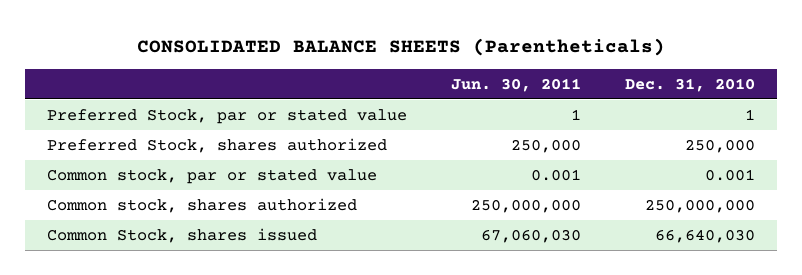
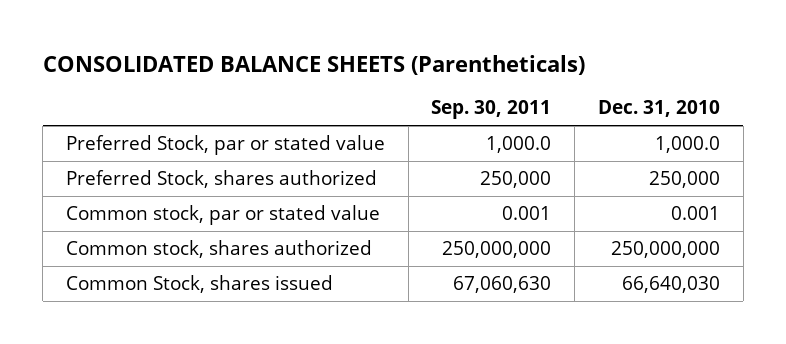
[450,77,581,92] Jun. 30, 2011 -> none
none -> [431,100,552,120] Sep. 30, 2011
[744,109,755,121] 1 -> [654,136,720,154] 1,000.0

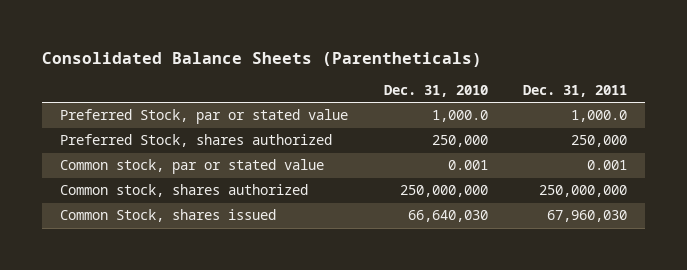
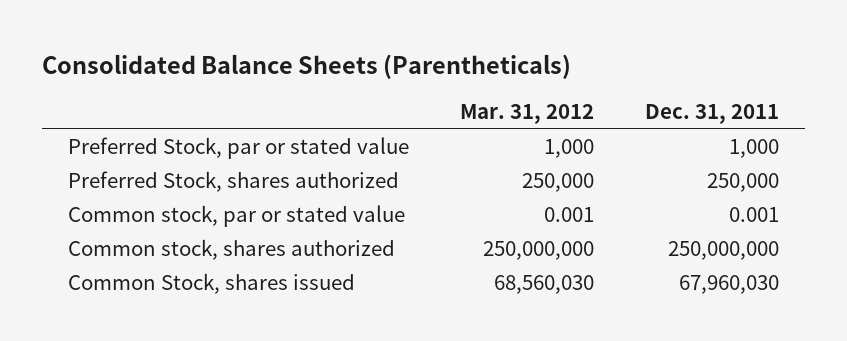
[383,84,488,97] Dec. 31, 2010 -> none
none -> [459,103,594,124] Mar. 31, 2012
[571,110,628,123] 1,000.0 -> [729,138,780,158] 1,000

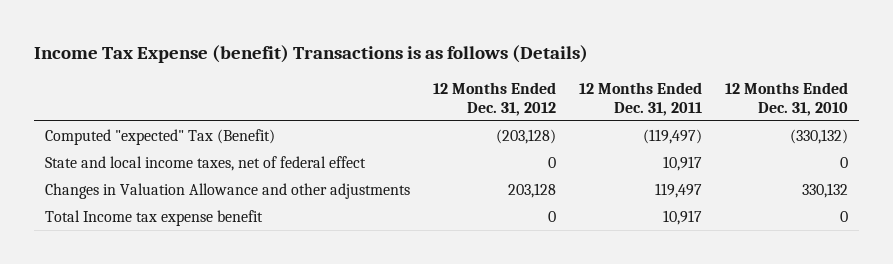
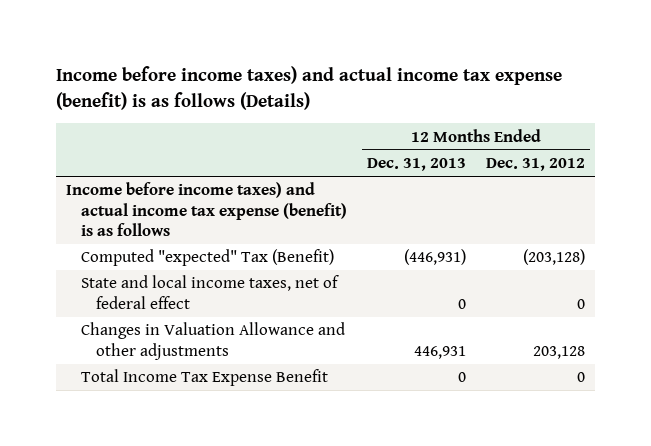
[33,44,588,63] Income Tax Expense (benefit) Transactions is as follows (Details) -> [55,66,562,110] Income before income taxes) and actual income tax expense (benefit) is as follows (Details)
[578,82,702,116] 12 Months Ended Dec. 31, 2011 -> none
[724,82,848,116] 12 Months Ended Dec. 31, 2010 -> none
none -> [367,157,467,171] Dec. 31, 2013
none -> [65,182,347,237] Income before income taxes) and actual income tax expense (benefit) is as follows
[45,210,264,227] Total Income tax expense benefit -> [80,369,328,387] Total Income Tax Expense Benefit

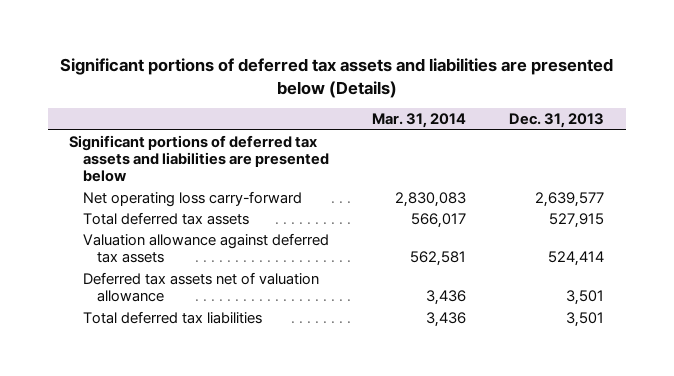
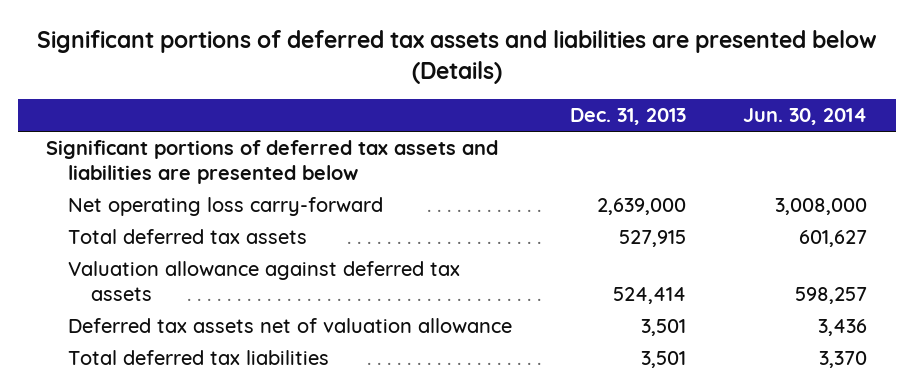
[372,113,467,129] Mar. 31, 2014 -> none
none -> [743,108,868,126] Jun. 30, 2014
[535,191,605,207] 2,639,577 -> [596,198,686,216] 2,639,000

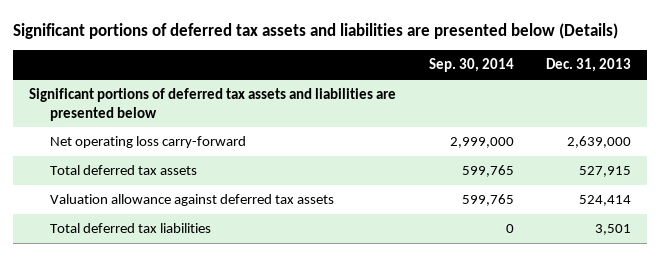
[743,108,868,126] Jun. 30, 2014 -> none
none -> [428,58,514,73] Sep. 30, 2014
[68,318,513,334] Deferred tax assets net of valuation allowance -> none

